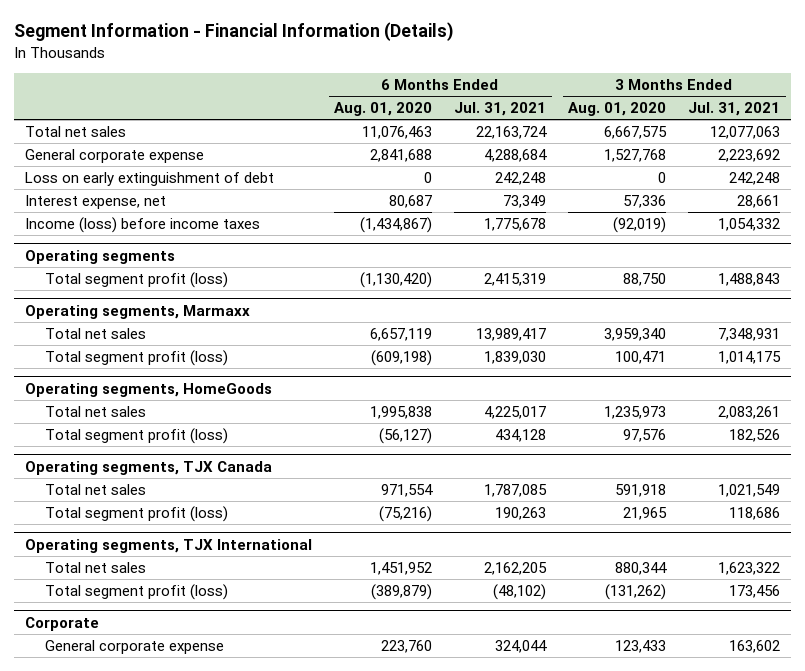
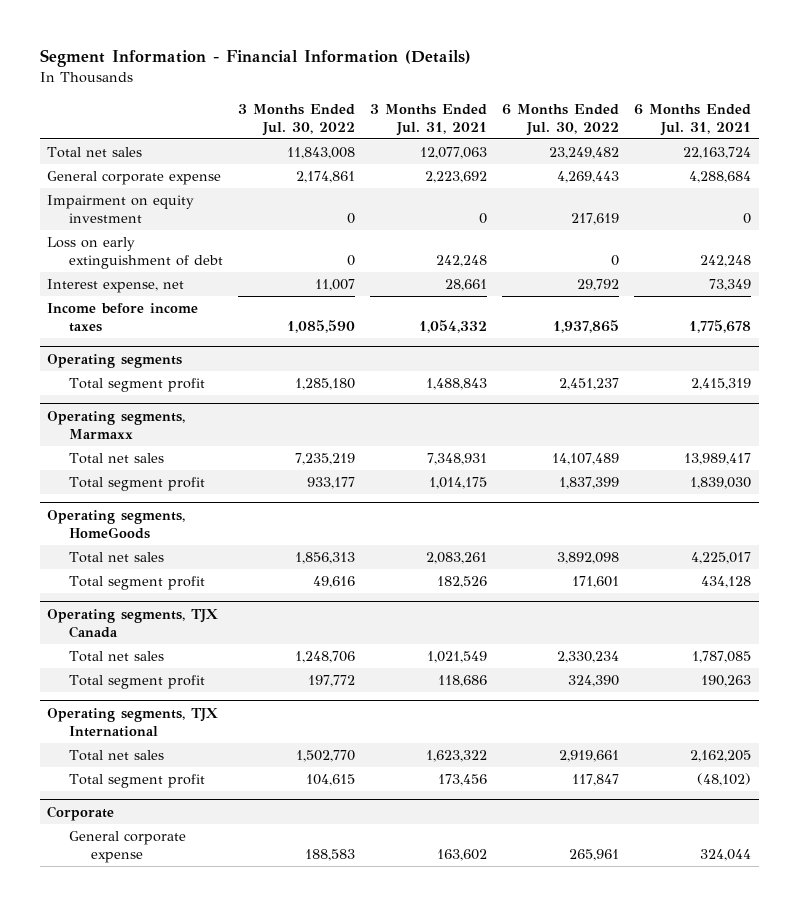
[334,102,433,117] Aug. 01, 2020 -> none
[568,102,667,117] Aug. 01, 2020 -> none
none -> [238,103,356,136] 3 Months Ended Jul. 30, 2022
none -> [502,103,620,136] 6 Months Ended Jul. 30, 2022
none -> [47,195,195,224] Impairment on equity investment
[24,216,260,233] Income (loss) before income taxes -> [47,303,199,333] Income before income taxes
[45,271,229,288] Total segment profit (loss) -> [69,378,206,393] Total segment profit
[45,349,229,366] Total segment profit (loss) -> [69,477,206,492] Total segment profit
[45,427,229,444] Total segment profit (loss) -> [69,576,206,591] Total segment profit
[45,505,229,522] Total segment profit (loss) -> [69,675,206,690] Total segment profit
[45,583,229,600] Total segment profit (loss) -> [69,774,206,789] Total segment profit

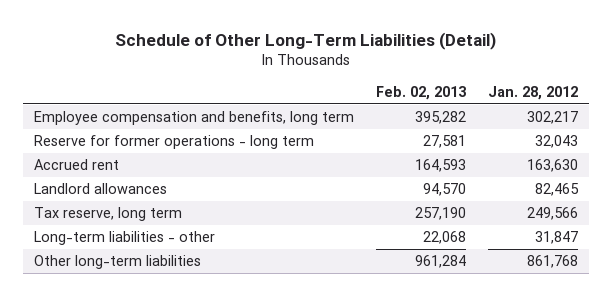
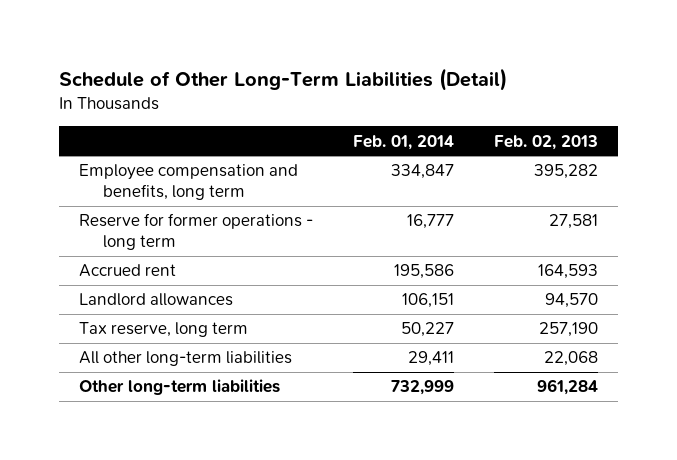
[487,85,578,100] Jan. 28, 2012 -> none
none -> [352,134,454,150] Feb. 01, 2014
[33,231,215,246] Long-term liabilities - other -> [79,351,293,367] All other long-term liabilities

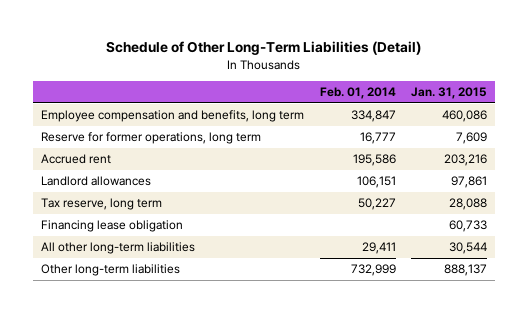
[493,134,598,150] Feb. 02, 2013 -> none
none -> [411,87,488,100] Jan. 31, 2015
[79,213,314,251] Reserve for former operations - long term -> [41,132,262,145] Reserve for former operations, long term
none -> [41,220,184,233] Financing lease obligation

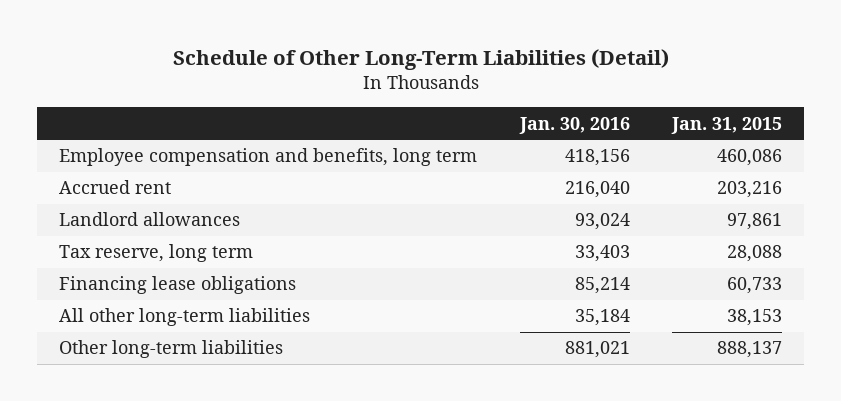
[319,87,396,100] Feb. 01, 2014 -> none
none -> [518,116,630,134] Jan. 30, 2016
[41,132,262,145] Reserve for former operations, long term -> none
[41,220,184,233] Financing lease obligation -> [58,276,296,295] Financing lease obligations
[449,242,488,255] 30,544 -> [727,309,783,327] 38,153

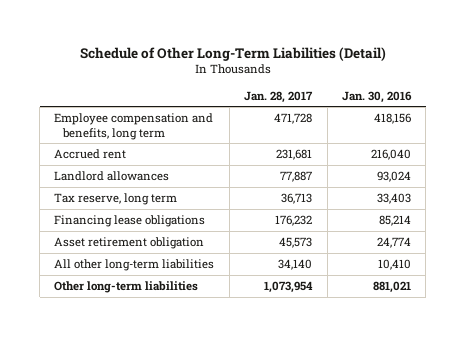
[671,116,783,134] Jan. 31, 2015 -> none
none -> [244,90,314,103] Jan. 28, 2017
none -> [54,236,205,249] Asset retirement obligation
[574,309,630,327] 35,184 -> [377,258,411,270] 10,410

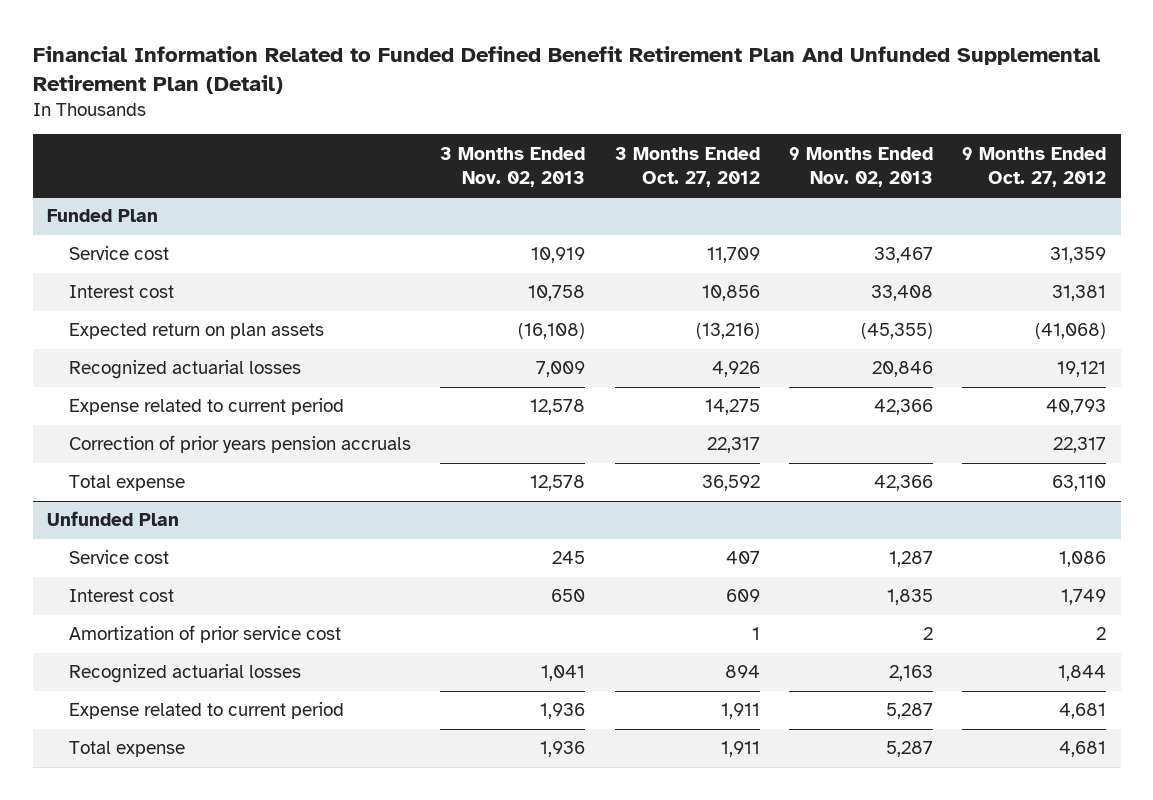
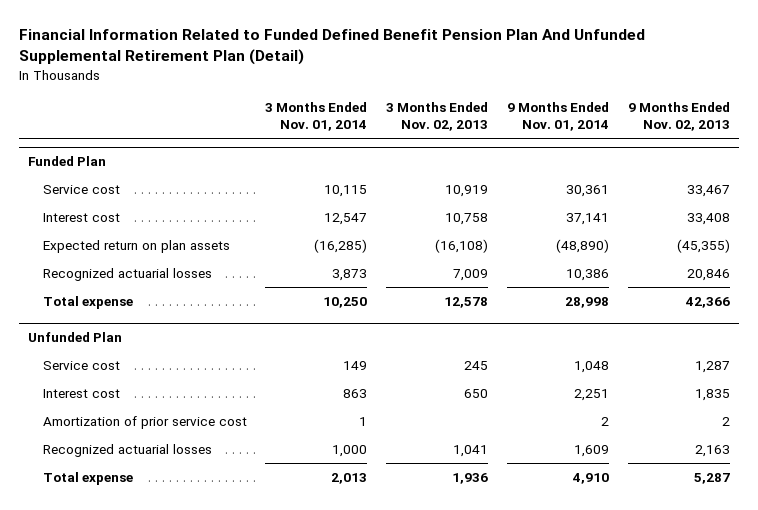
[32,45,1100,94] Financial Information Related to Funded Defined Benefit Retirement Plan And Unfunded Supplemental Retirement Plan (Detail) -> [18,29,645,66] Financial Information Related to Funded Defined Benefit Pension Plan And Unfunded Supplemental Retirement Plan (Detail)
[614,146,760,187] 3 Months Ended Oct. 27, 2012 -> none
[961,146,1106,187] 9 Months Ended Oct. 27, 2012 -> none
none -> [265,102,368,132] 3 Months Ended Nov. 01, 2014
none -> [507,102,610,132] 9 Months Ended Nov. 01, 2014
[69,398,345,416] Expense related to current period -> none
[69,435,412,454] Correction of prior years pension accruals -> none
[69,702,345,720] Expense related to current period -> none

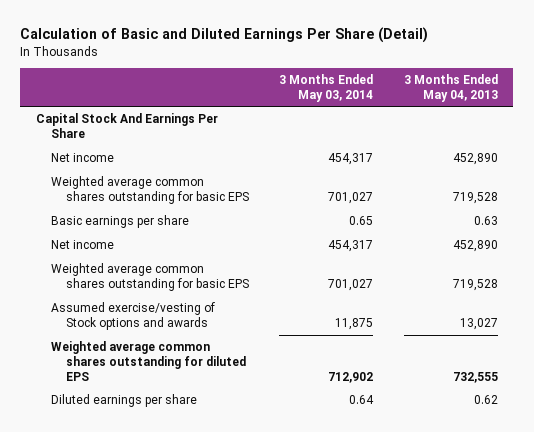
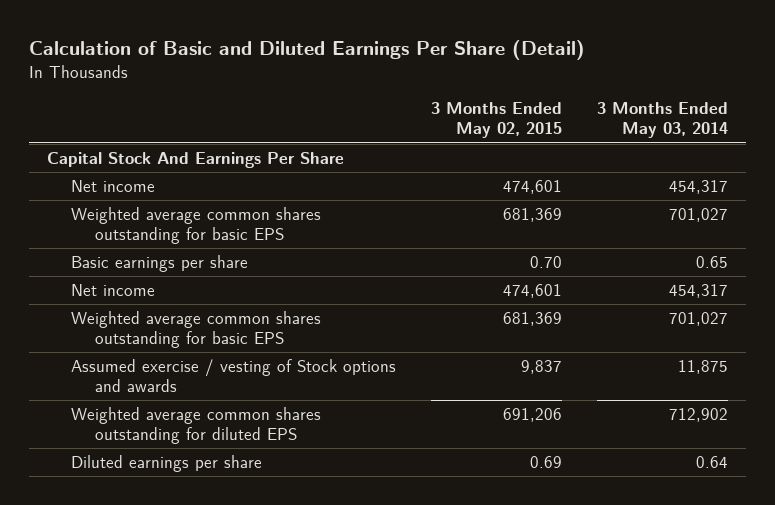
[403,74,498,102] 3 Months Ended May 04, 2013 -> none
none -> [430,102,562,139] 3 Months Ended May 02, 2015
[50,302,215,330] Assumed exercise/vesting of Stock options and awards -> [70,358,396,393] Assumed exercise / vesting of Stock options and awards

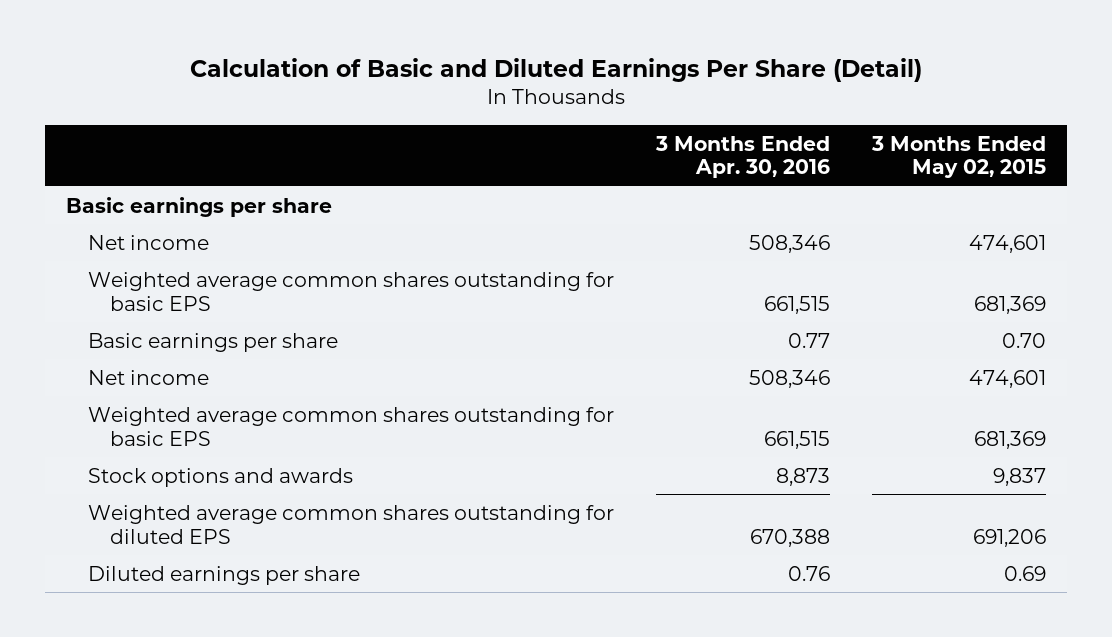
[597,102,729,139] 3 Months Ended May 03, 2014 -> none
none -> [655,135,831,179] 3 Months Ended Apr. 30, 2016
[46,151,344,168] Capital Stock And Earnings Per Share -> [65,196,332,217] Basic earnings per share
[70,358,396,393] Assumed exercise / vesting of Stock options and awards -> [88,467,354,487] Stock options and awards

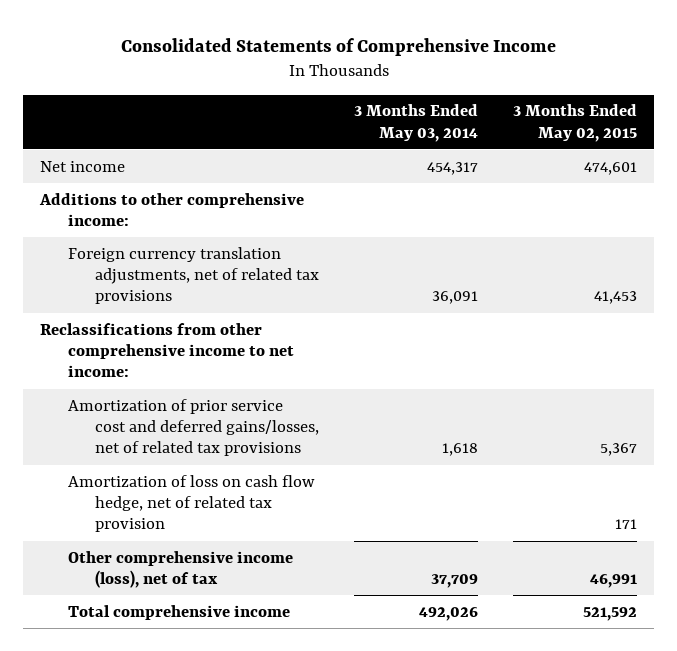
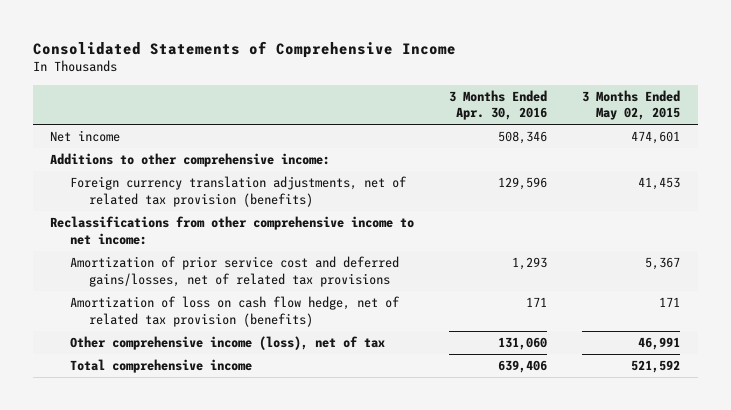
[354,104,479,142] 3 Months Ended May 03, 2014 -> none
none -> [449,89,548,121] 3 Months Ended Apr. 30, 2016
[67,246,320,305] Foreign currency translation adjustments, net of related tax provisions -> [69,176,407,207] Foreign currency translation adjustments, net of related tax provision (benefits)
[67,474,315,533] Amortization of loss on cash flow hedge, net of related tax provision -> [69,296,400,327] Amortization of loss on cash flow hedge, net of related tax provision (benefits)

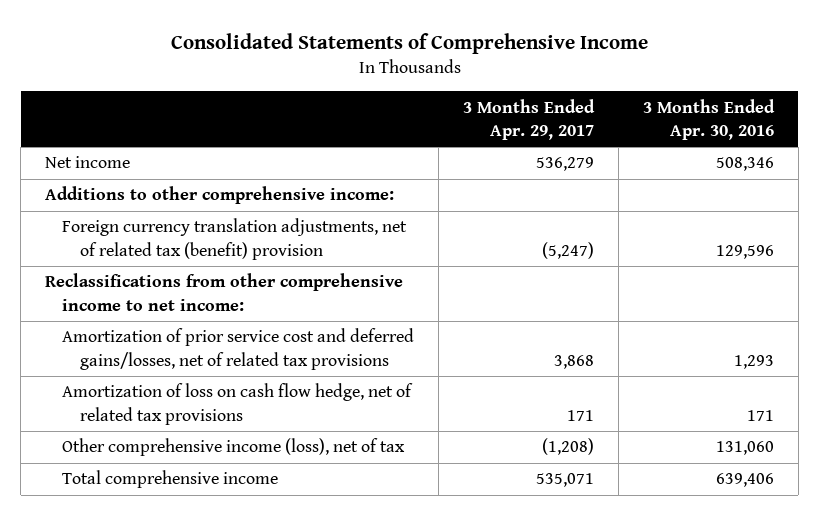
[582,89,681,121] 3 Months Ended May 02, 2015 -> none
none -> [463,98,596,140] 3 Months Ended Apr. 29, 2017
[69,176,407,207] Foreign currency translation adjustments, net of related tax provision (benefits) -> [62,218,408,260] Foreign currency translation adjustments, net of related tax (benefit) provision
[69,296,400,327] Amortization of loss on cash flow hedge, net of related tax provision (benefits) -> [62,383,414,425] Amortization of loss on cash flow hedge, net of related tax provisions

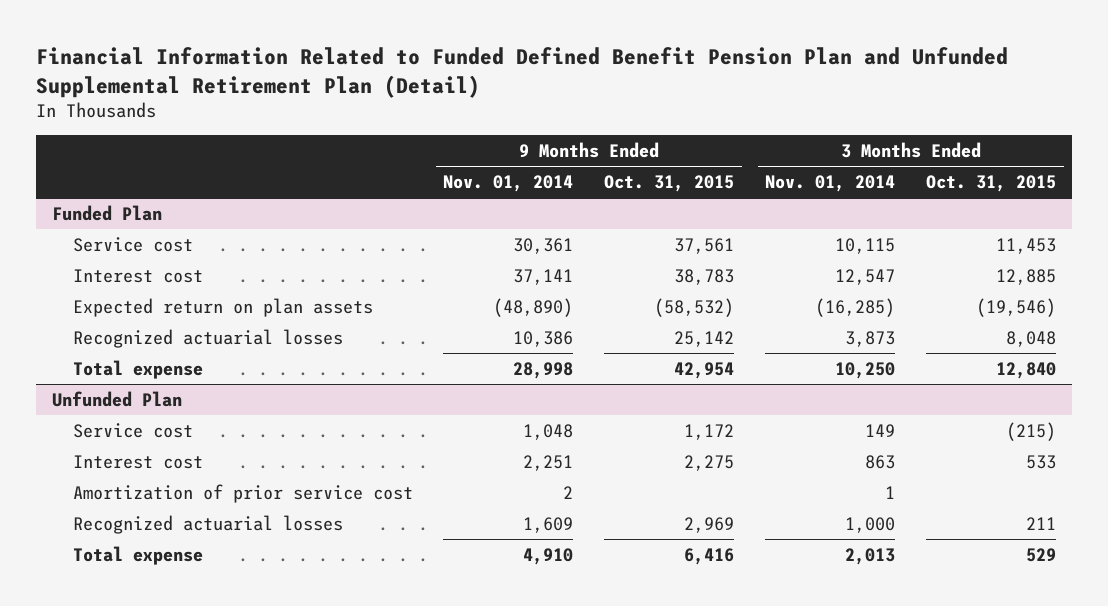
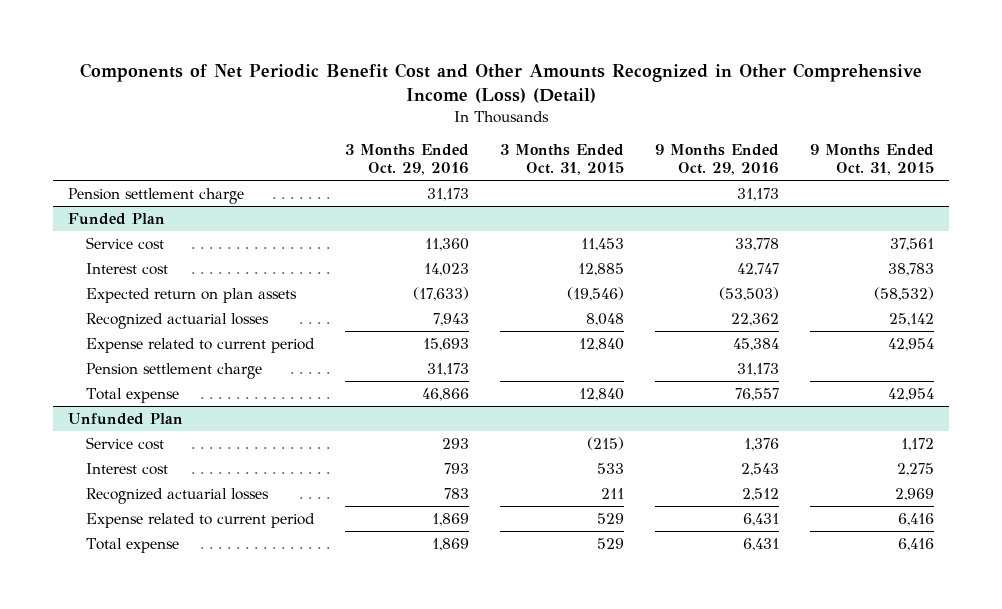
[36,47,1009,98] Financial Information Related to Funded Defined Benefit Pension Plan and Unfunded Supplemental Retirement Plan (Detail) -> [79,62,922,103] Components of Net Periodic Benefit Cost and Other Amounts Recognized in Other Comprehensive Income (Loss) (Detail)
[443,175,574,193] Nov. 01, 2014 -> none
[765,175,896,193] Nov. 01, 2014 -> none
none -> [345,143,470,175] 3 Months Ended Oct. 29, 2016
none -> [654,143,779,175] 9 Months Ended Oct. 29, 2016
none -> [68,187,245,204] Pension settlement charge
none -> [86,337,316,353] Expense related to current period
none -> [86,362,263,379] Pension settlement charge
[72,483,413,503] Amortization of prior service cost -> none
none -> [86,512,316,528] Expense related to current period

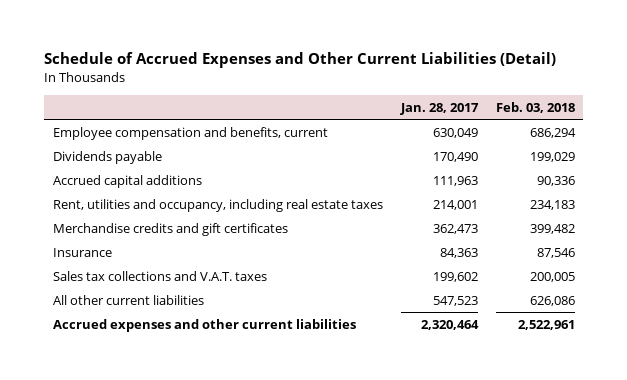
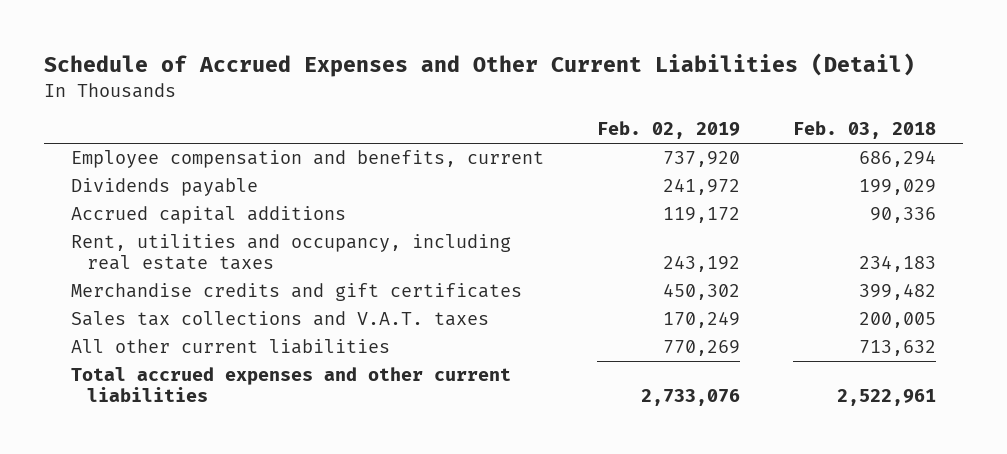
[399,102,479,115] Jan. 28, 2017 -> none
none -> [596,121,740,140] Feb. 02, 2019
[52,247,112,257] Insurance -> none
[529,295,575,306] 626,086 -> [859,340,937,357] 713,632
[52,318,356,332] Accrued expenses and other current liabilities -> [70,367,511,403] Total accrued expenses and other current liabilities

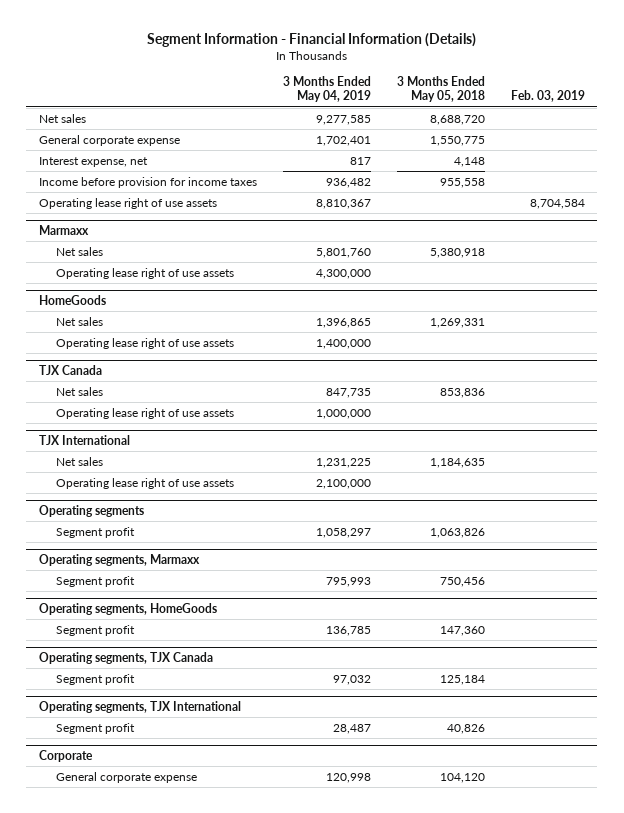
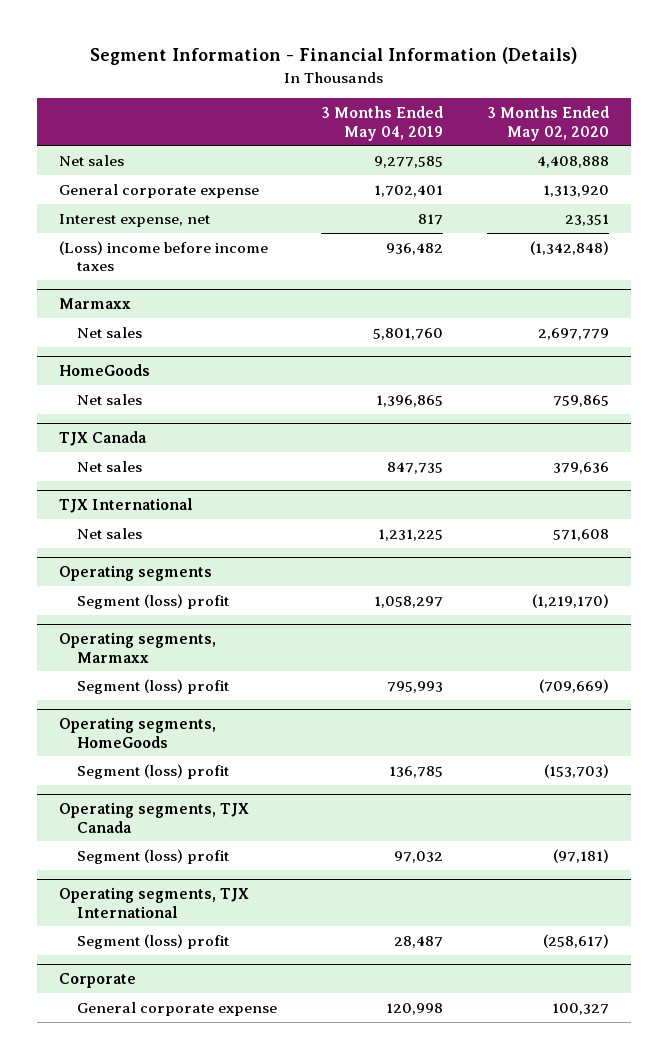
[396,76,485,103] 3 Months Ended May 05, 2018 -> none
[510,90,585,103] Feb. 03, 2019 -> none
none -> [487,106,610,141] 3 Months Ended May 02, 2020
[39,197,218,209] Operating lease right of use assets -> none
[39,176,258,188] Income before provision for income taxes -> [59,240,269,272] (Loss) income before income taxes
[55,267,234,279] Operating lease right of use assets -> none
[55,337,234,349] Operating lease right of use assets -> none
[55,407,234,419] Operating lease right of use assets -> none
[55,477,234,489] Operating lease right of use assets -> none
[55,526,135,538] Segment profit -> [76,593,229,609] Segment (loss) profit
[55,575,135,587] Segment profit -> [76,678,229,694] Segment (loss) profit
[55,624,135,636] Segment profit -> [76,763,229,779] Segment (loss) profit
[55,673,135,685] Segment profit -> [76,848,229,864] Segment (loss) profit
[55,722,135,734] Segment profit -> [76,933,229,949] Segment (loss) profit

